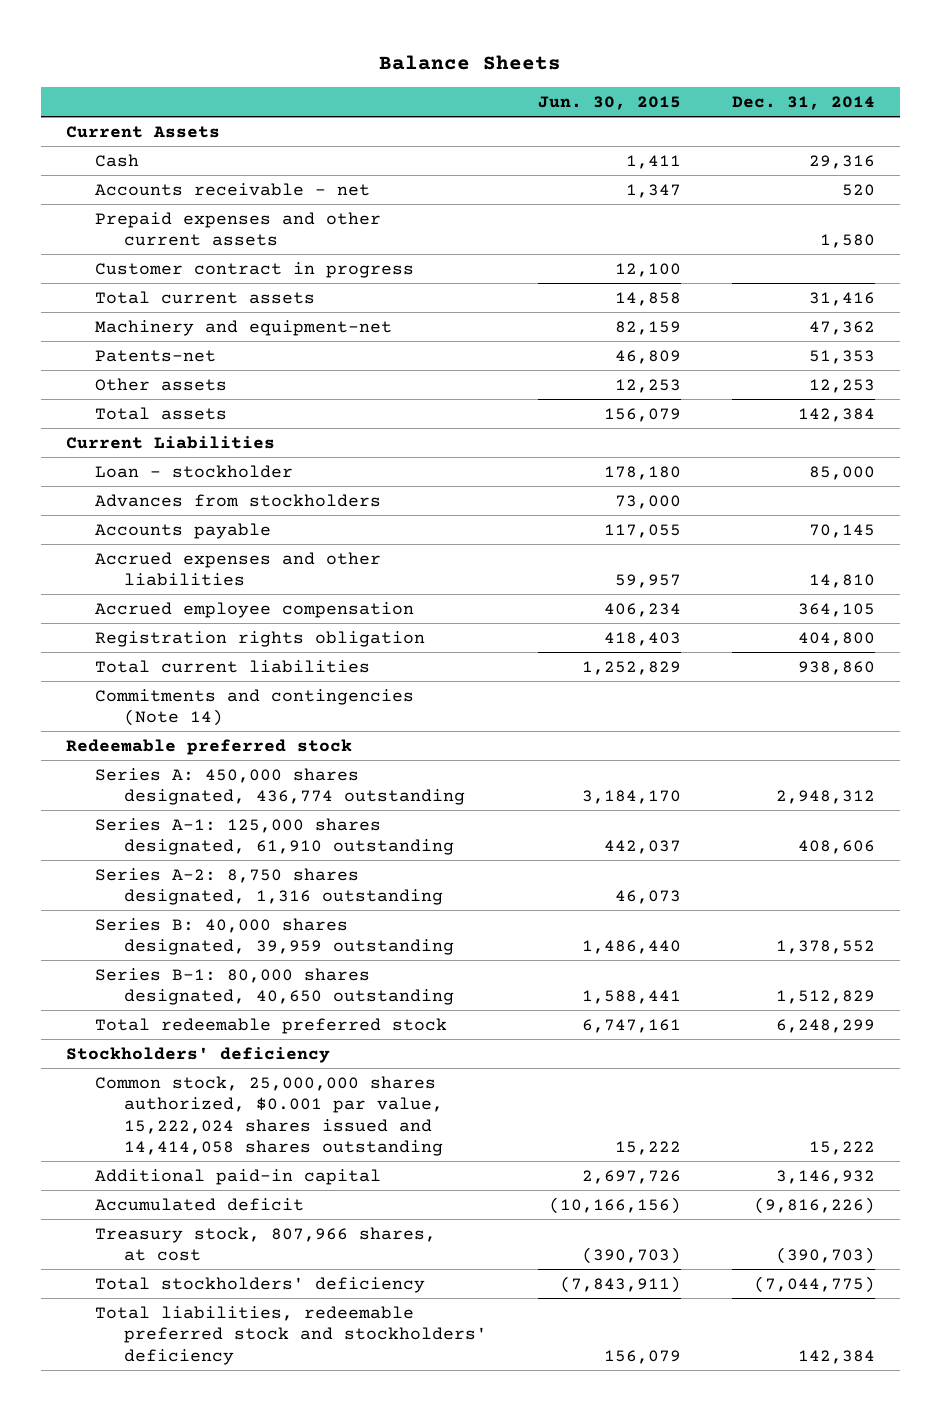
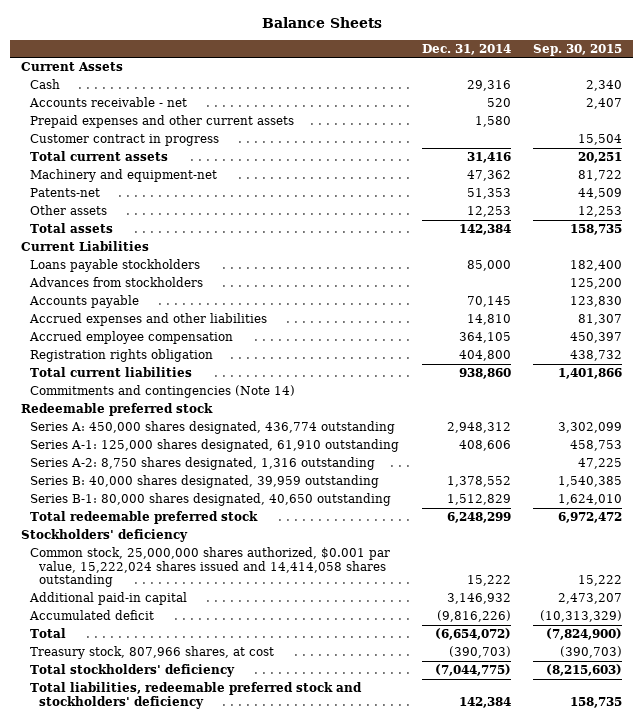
[538,96,682,111] Jun. 30, 2015 -> none
none -> [533,43,623,56] Sep. 30, 2015
[95,464,294,478] Loan - stockholder -> [30,259,201,273] Loans payable stockholders
none -> [30,628,67,639] Total

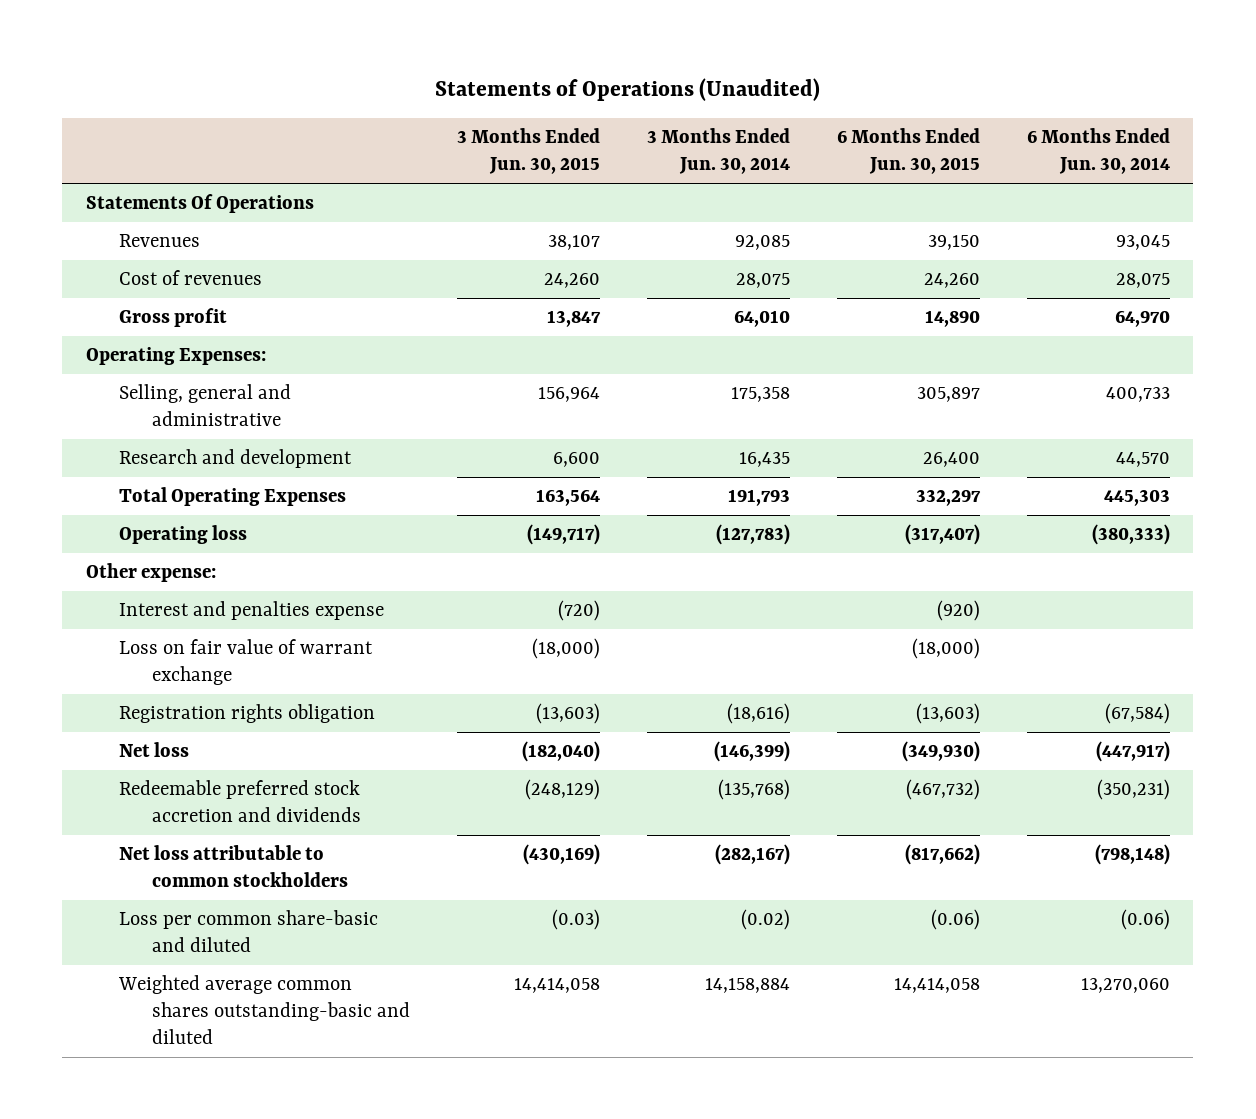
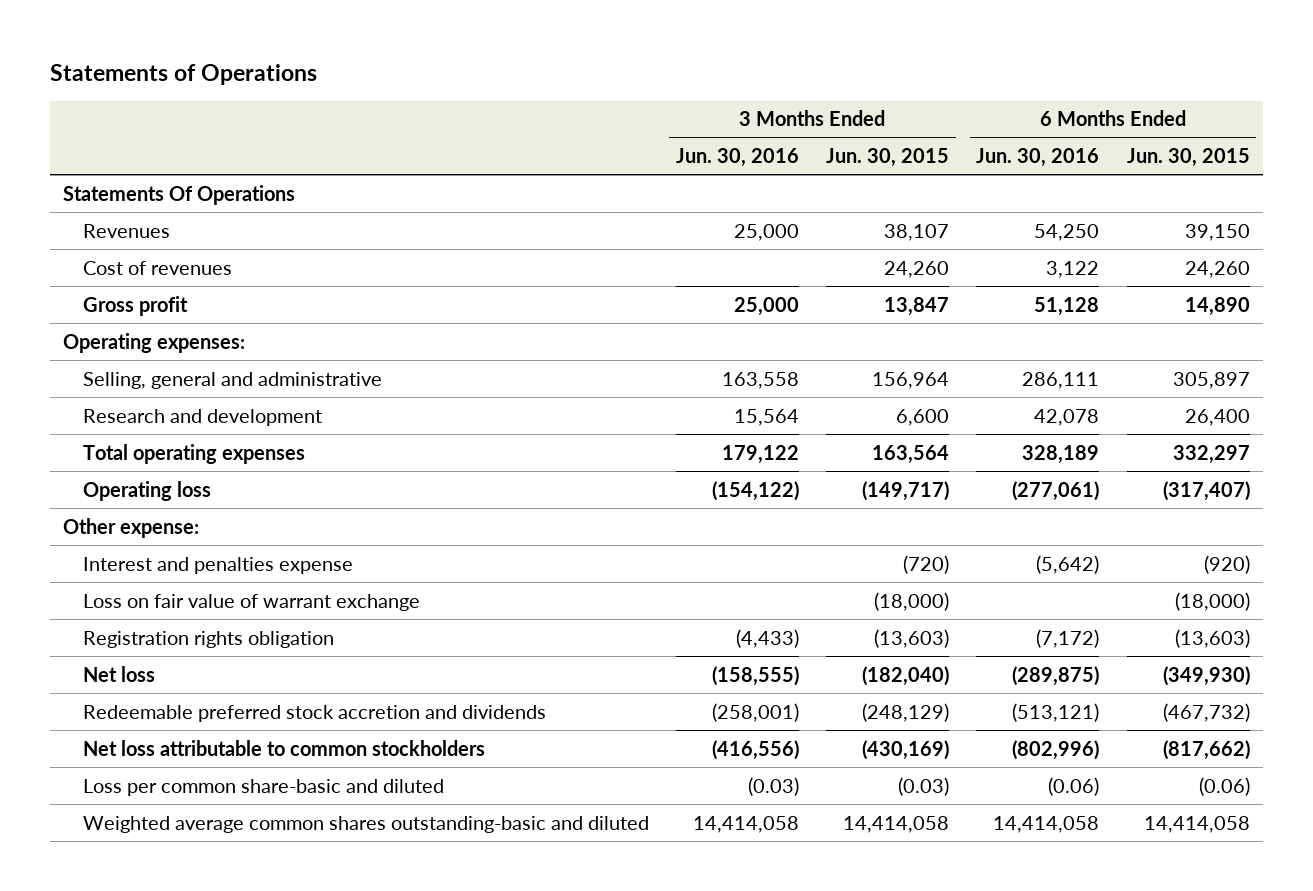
[434,78,820,102] Statements of Operations (Unaudited) -> [49,63,317,85] Statements of Operations
[646,128,790,175] 3 Months Ended Jun. 30, 2014 -> none
[1026,128,1170,175] 6 Months Ended Jun. 30, 2014 -> none
none -> [675,148,799,168] Jun. 30, 2016
none -> [976,148,1100,168] Jun. 30, 2016
[85,347,266,366] Operating Expenses: -> [63,332,246,353] Operating expenses:
[118,487,346,507] Total Operating Expenses -> [82,443,305,464] Total operating expenses

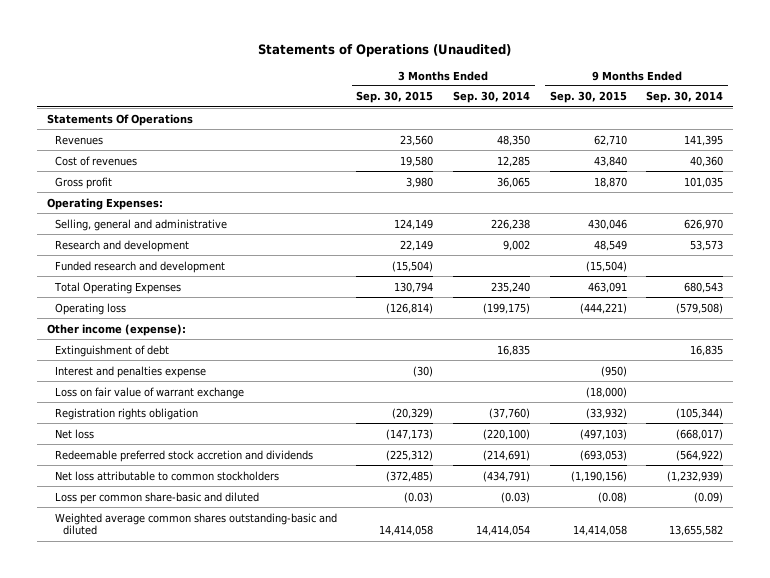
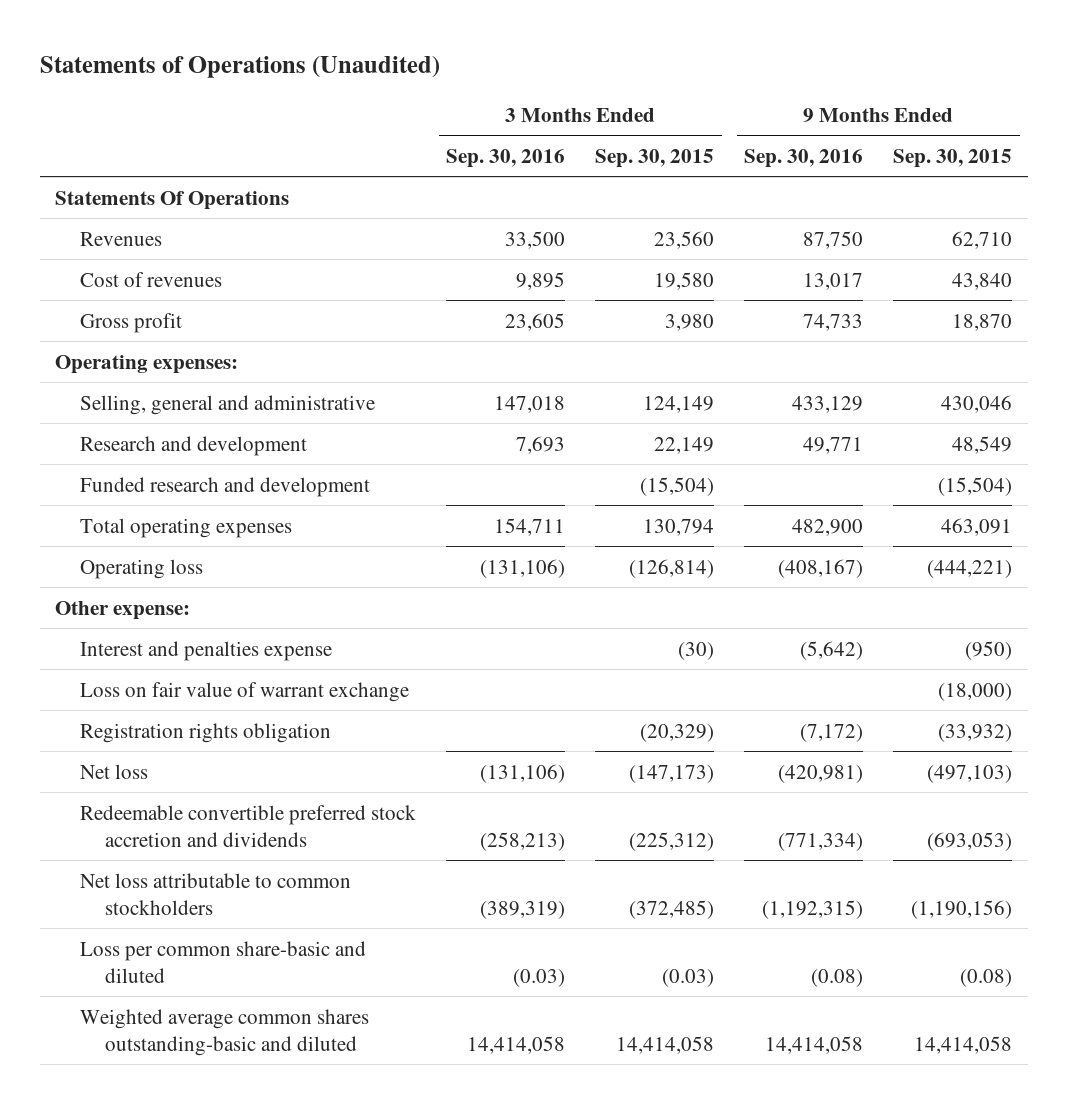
[453,91,531,104] Sep. 30, 2014 -> none
[646,91,724,104] Sep. 30, 2014 -> none
none -> [446,148,566,168] Sep. 30, 2016
none -> [744,148,864,168] Sep. 30, 2016
[46,197,163,210] Operating Expenses: -> [55,354,239,374] Operating expenses:
[53,281,181,294] Total Operating Expenses -> [79,517,292,538] Total operating expenses
[54,344,169,357] Extinguishment of debt -> none
[46,323,186,336] Other income (expense): -> [55,600,191,620] Other expense:
[54,449,313,462] Redeemable preferred stock accretion and dividends -> [79,804,416,847] Redeemable convertible preferred stock accretion and dividends

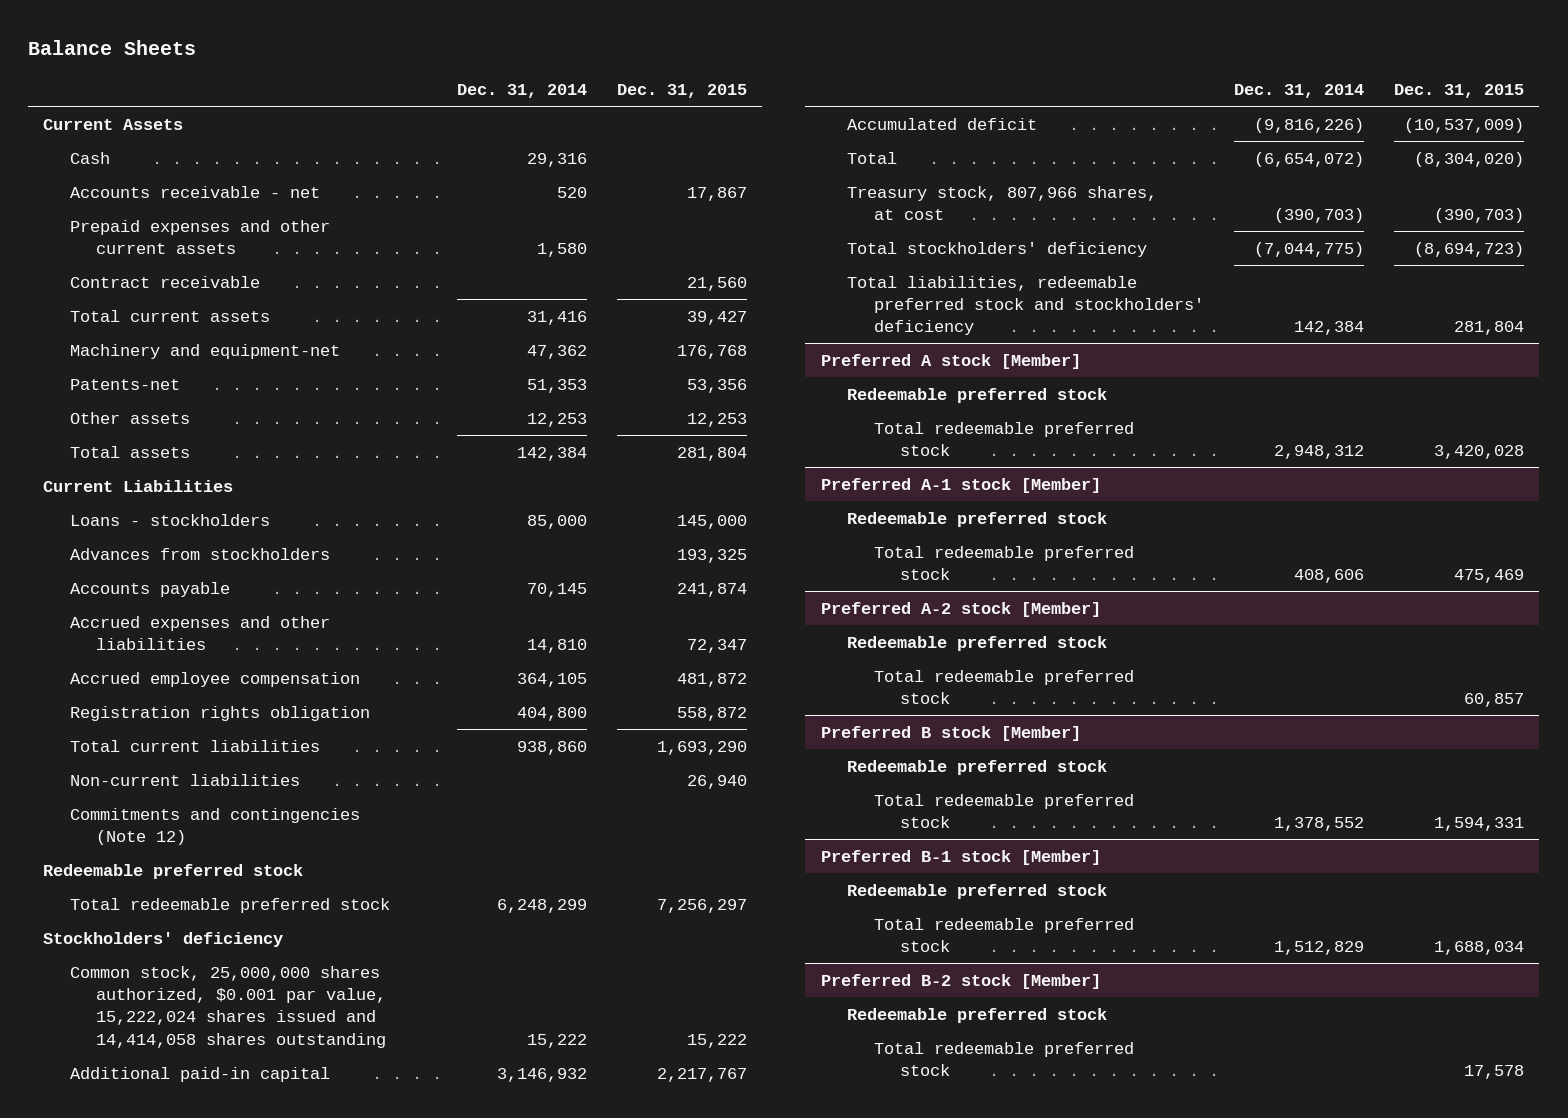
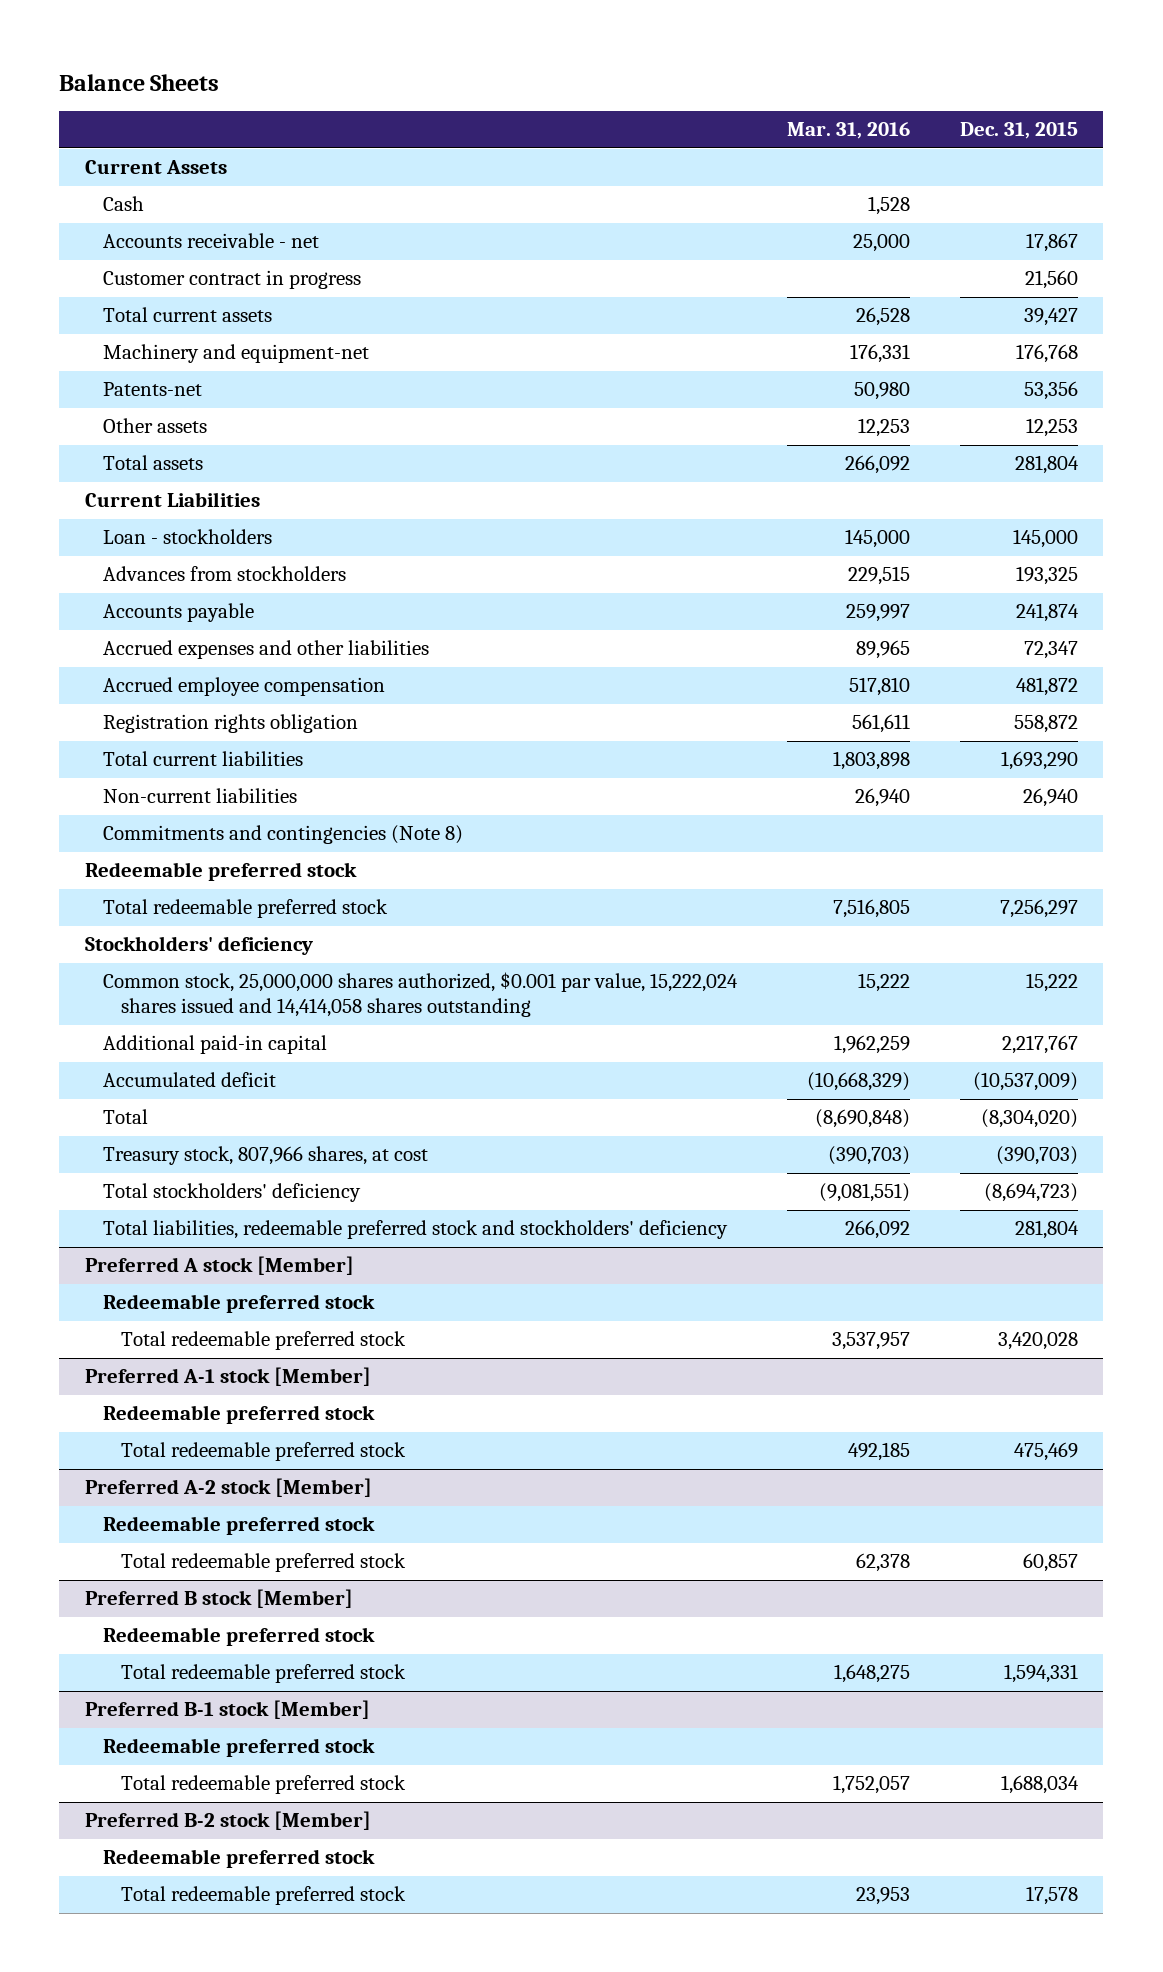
[456,83,587,98] Dec. 31, 2014 -> none
none -> [786,122,910,140] Mar. 31, 2016
[69,219,330,254] Prepaid expenses and other current assets -> none
[69,275,260,288] Contract receivable -> [102,270,361,290] Customer contract in progress
[69,513,270,526] Loans - stockholders -> [102,529,272,545] Loan - stockholders
[69,807,360,845] Commitments and contingencies (Note 12) -> [102,825,463,845] Commitments and contingencies (Note 8)

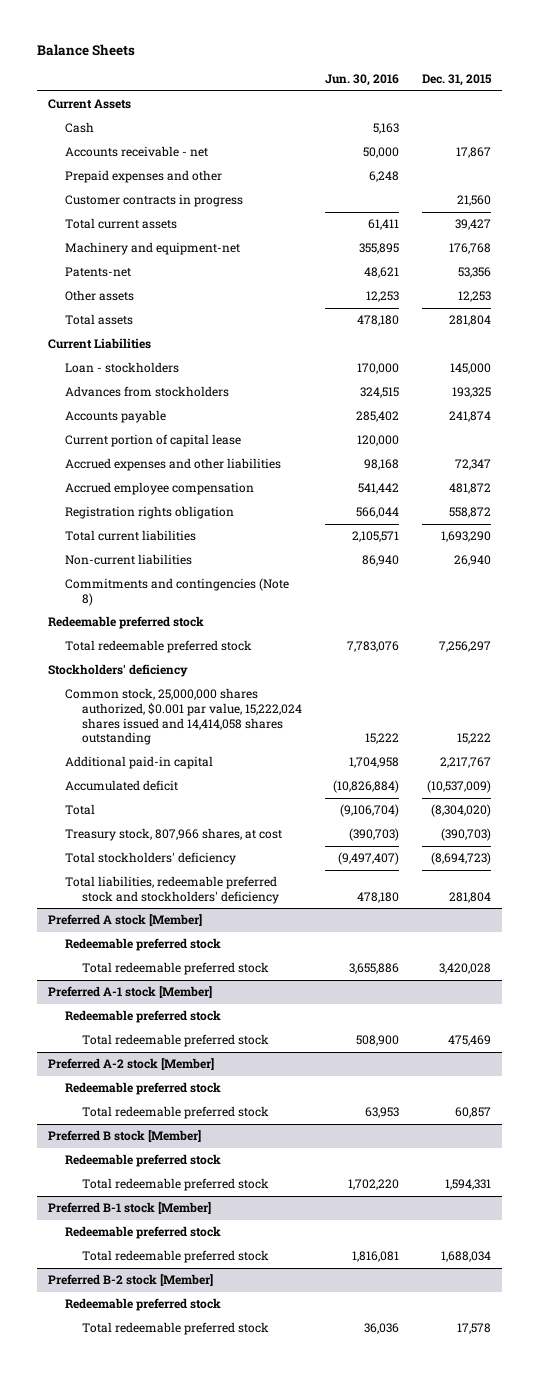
[786,122,910,140] Mar. 31, 2016 -> none
none -> [325,74,400,87] Jun. 30, 2016
none -> [65,170,223,184] Prepaid expenses and other
[102,270,361,290] Customer contract in progress -> [65,194,244,208] Customer contracts in progress
none -> [65,434,242,448] Current portion of capital lease

